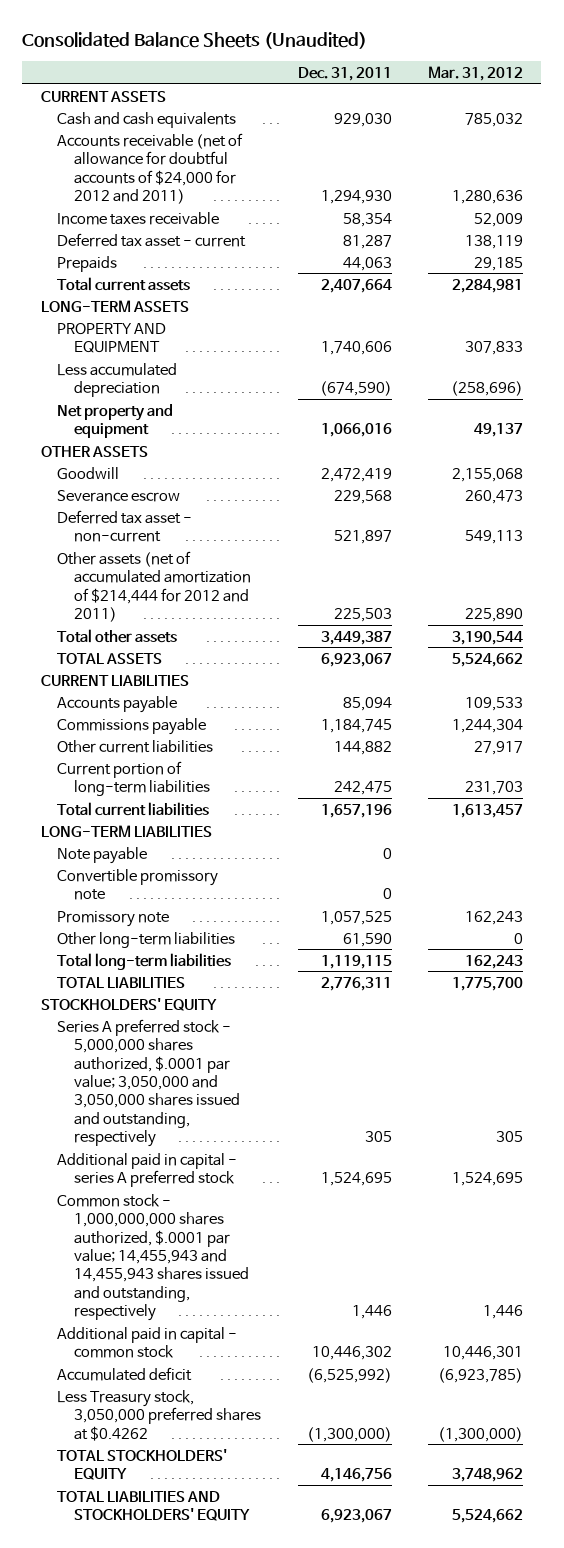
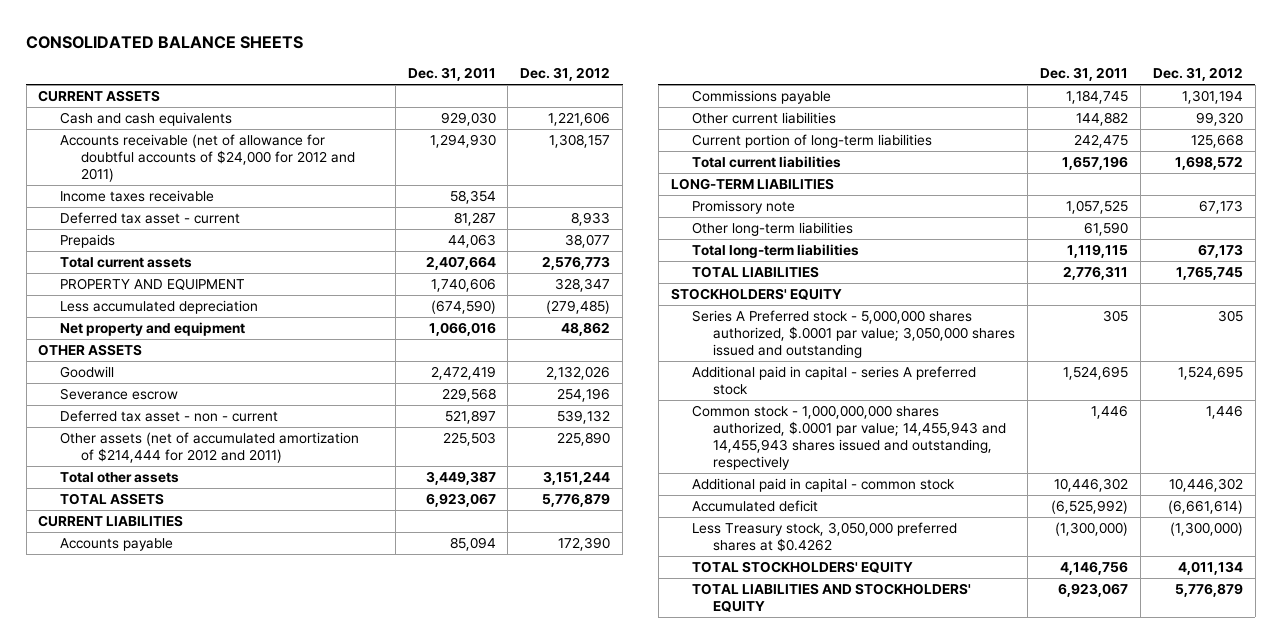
[22,32,368,50] Consolidated Balance Sheets (Unaudited) -> [26,36,304,50] CONSOLIDATED BALANCE SHEETS
[428,65,524,81] Mar. 31, 2012 -> none
none -> [520,67,611,82] Dec. 31, 2012
[40,299,189,312] LONG-TERM ASSETS -> none
[57,509,193,543] Deferred tax asset - non-current -> [59,410,278,423] Deferred tax asset - non - current
[57,846,148,864] Note payable -> none
[57,868,219,901] Convertible promissory note -> none
[57,1018,241,1148] Series A preferred stock - 5,000,000 shares authorized, $.0001 par value; 3,050,000 and 3,050,000 shares issued and outstanding, respectively -> [691,310,1016,359] Series A Preferred stock - 5,000,000 shares authorized, $.0001 par value; 3,050,000 shares issued and outstanding

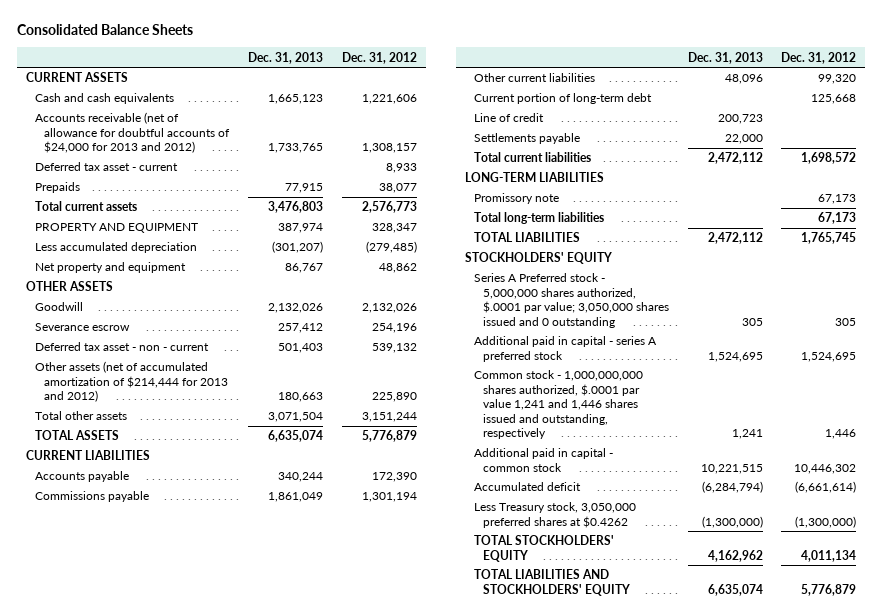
[26,36,304,50] CONSOLIDATED BALANCE SHEETS -> [16,24,193,36] Consolidated Balance Sheets
[407,67,496,82] Dec. 31, 2011 -> none
none -> [248,51,324,64] Dec. 31, 2013
[59,190,214,203] Income taxes receivable -> none
[59,134,355,183] Accounts receivable (net of allowance for doubtful accounts of $24,000 for 2012 and 2011) -> [34,112,230,154] Accounts receivable (net of allowance for doubtful accounts of $24,000 for 2013 and 2012)
[59,432,359,464] Other assets (net of accumulated amortization of $214,444 for 2012 and 2011) -> [34,361,228,403] Other assets (net of accumulated amortization of $214,444 for 2013 and 2012)
[691,134,932,149] Current portion of long-term liabilities -> [474,93,653,105] Current portion of long-term debt
none -> [474,113,545,123] Line of credit
none -> [474,133,581,145] Settlements payable
[691,222,853,237] Other long-term liabilities -> none
[691,310,1016,359] Series A Preferred stock - 5,000,000 shares authorized, $.0001 par value; 3,050,000 shares issued and outstanding -> [474,273,670,328] Series A Preferred stock - 5,000,000 shares authorized, $.0001 par value; 3,050,000 shares issued and 0 outstanding
[691,405,1007,471] Common stock - 1,000,000,000 shares authorized, $.0001 par value; 14,455,943 and 14,455,943 shares issued and outstanding, respectively -> [474,370,644,439] Common stock - 1,000,000,000 shares authorized, $.0001 par value 1,241 and 1,446 shares issued and outstanding, respectively

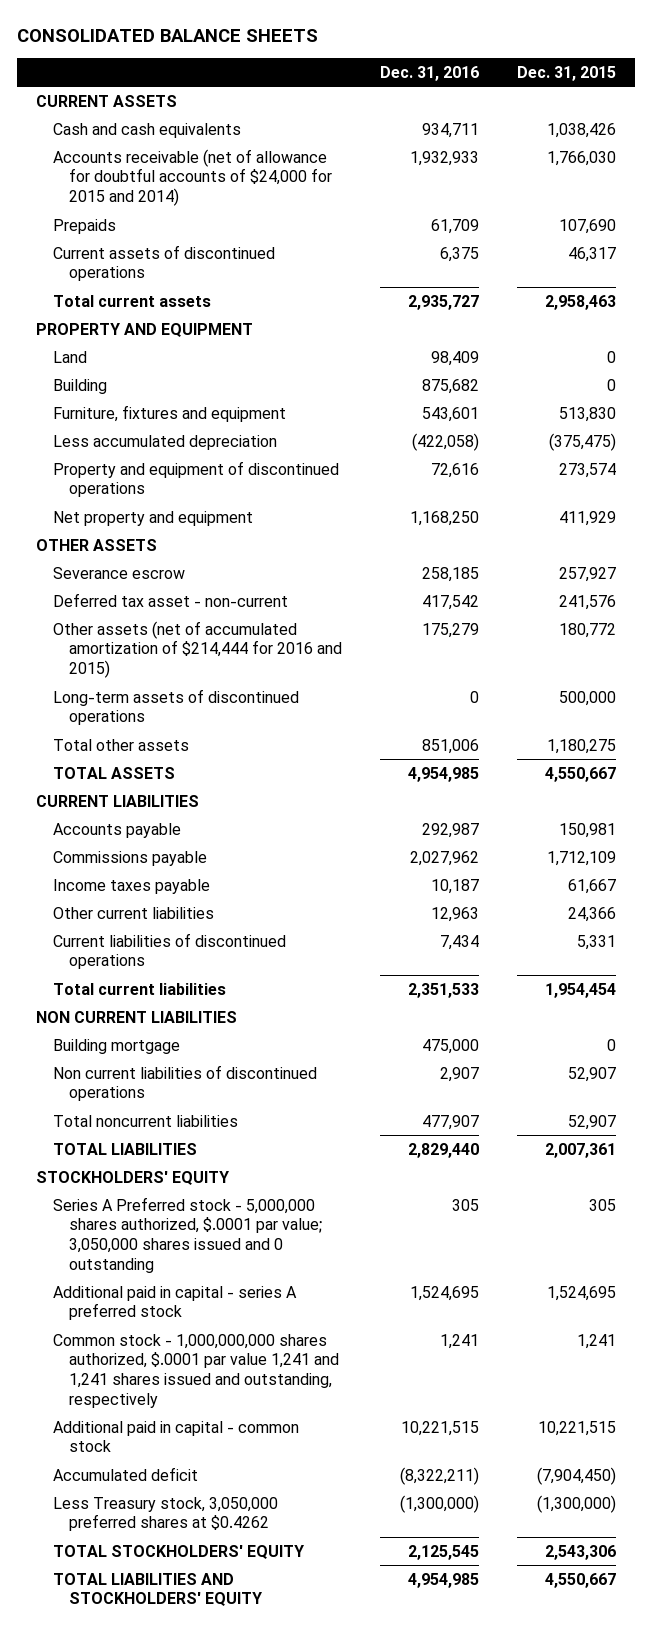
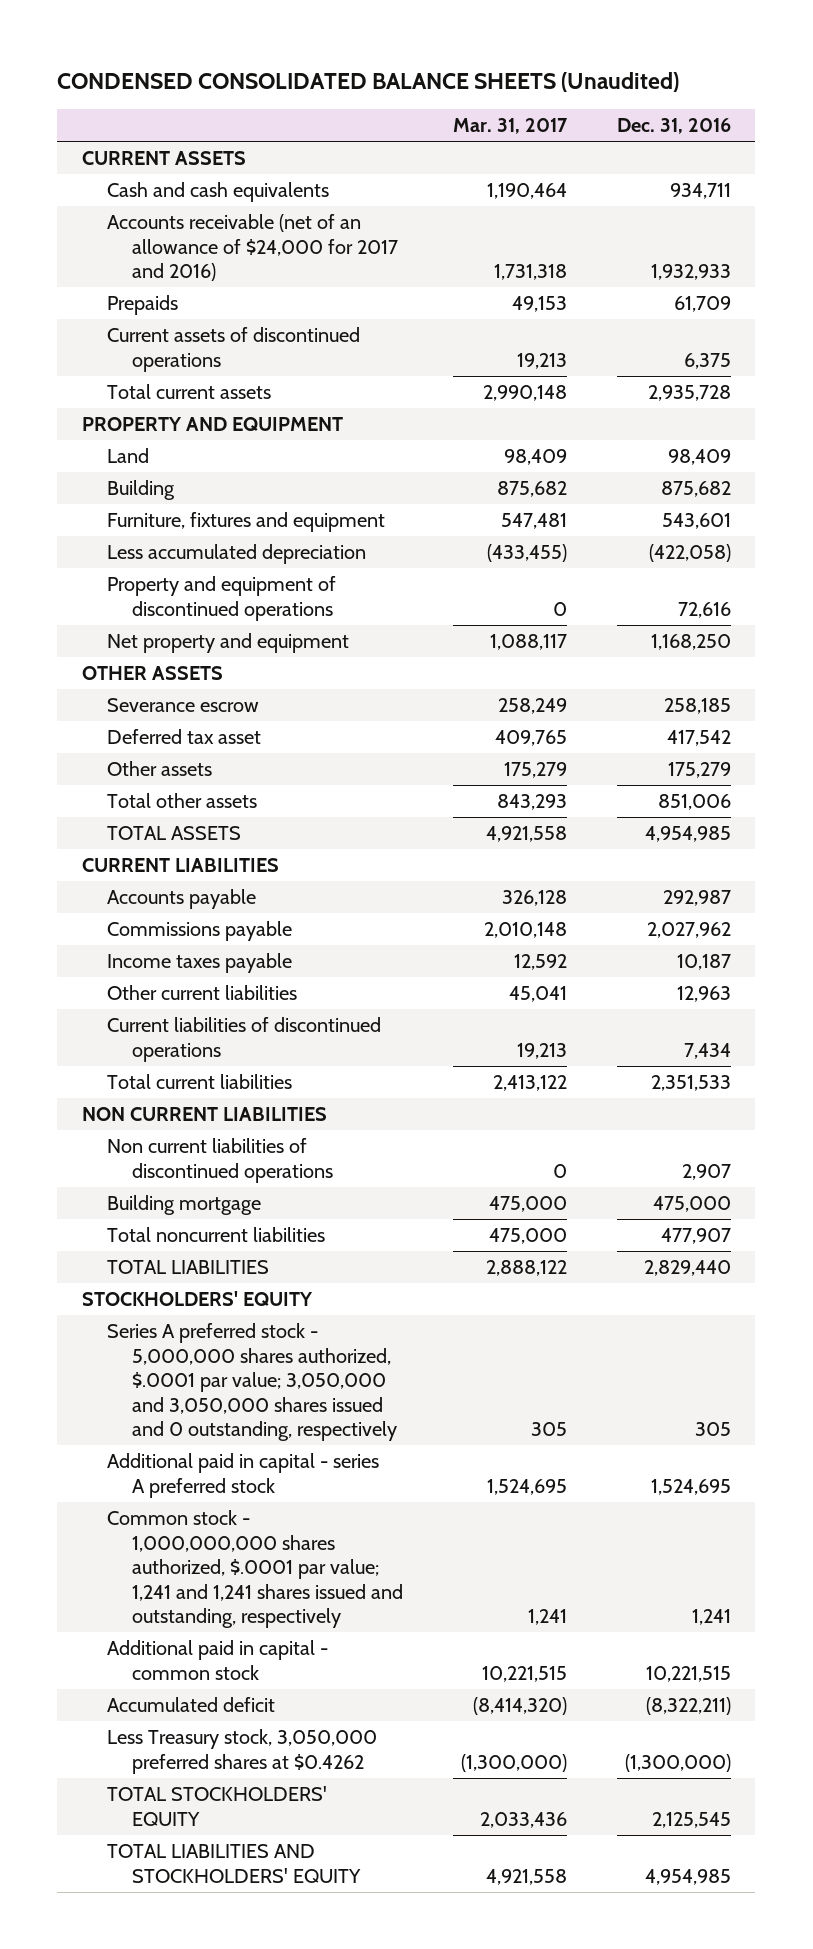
[17,29,319,43] CONSOLIDATED BALANCE SHEETS -> [57,71,680,92] CONDENSED CONSOLIDATED BALANCE SHEETS (Unaudited)
[517,65,617,81] Dec. 31, 2015 -> none
none -> [452,118,568,135] Mar. 31, 2017
[52,148,332,207] Accounts receivable (net of allowance for doubtful accounts of $24,000 for 2015 and 2014) -> [107,214,399,282] Accounts receivable (net of an allowance of $24,000 for 2017 and 2016)
[407,294,479,310] 2,935,727 -> [647,385,731,402] 2,935,728
[52,688,299,726] Long-term assets of discontinued operations -> none
[52,592,288,607] Deferred tax asset - non-current -> [107,729,262,745] Deferred tax asset
[52,620,342,679] Other assets (net of accumulated amortization of $214,444 for 2016 and 2015) -> [107,761,213,777] Other assets
[52,1038,180,1054] Building mortgage -> [107,1195,262,1216] Building mortgage
[52,1196,322,1273] Series A Preferred stock - 5,000,000 shares authorized, $.0001 par value; 3,050,000 shares issued and 0 outstanding -> [107,1323,398,1442] Series A preferred stock - 5,000,000 shares authorized, $.0001 par value; 3,050,000 and 3,050,000 shares issued and 0 outstanding, respectively
[52,1333,339,1408] Common stock - 1,000,000,000 shares authorized, $.0001 par value 1,241 and 1,241 shares issued and outstanding, respectively -> [107,1510,404,1629] Common stock - 1,000,000,000 shares authorized, $.0001 par value; 1,241 and 1,241 shares issued and outstanding, respectively

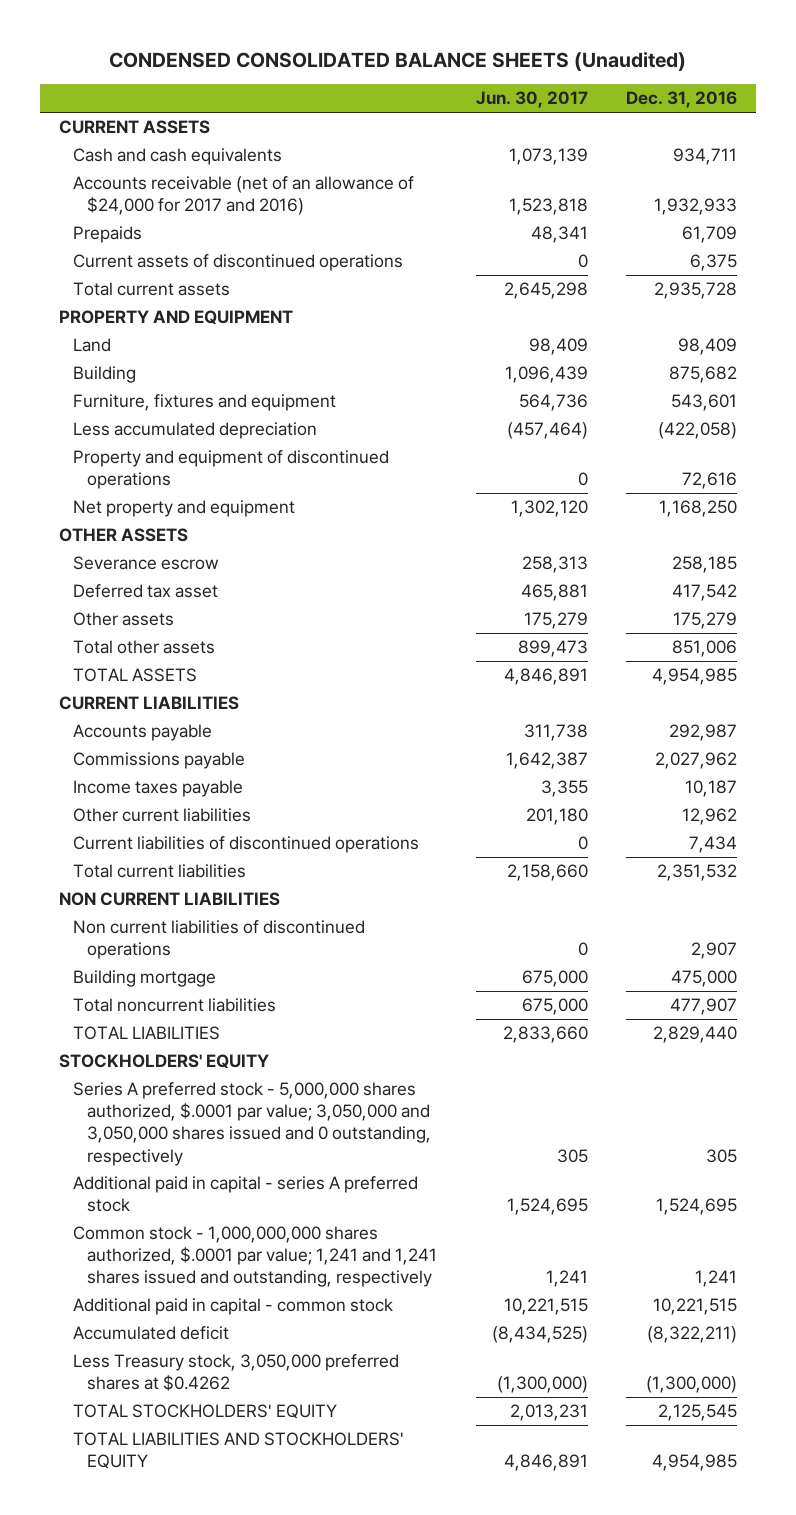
[452,118,568,135] Mar. 31, 2017 -> none
none -> [475,91,588,109] Jun. 30, 2017
[676,986,731,1003] 12,963 -> [682,808,738,826] 12,962
[650,1075,731,1092] 2,351,533 -> [657,864,738,882] 2,351,532

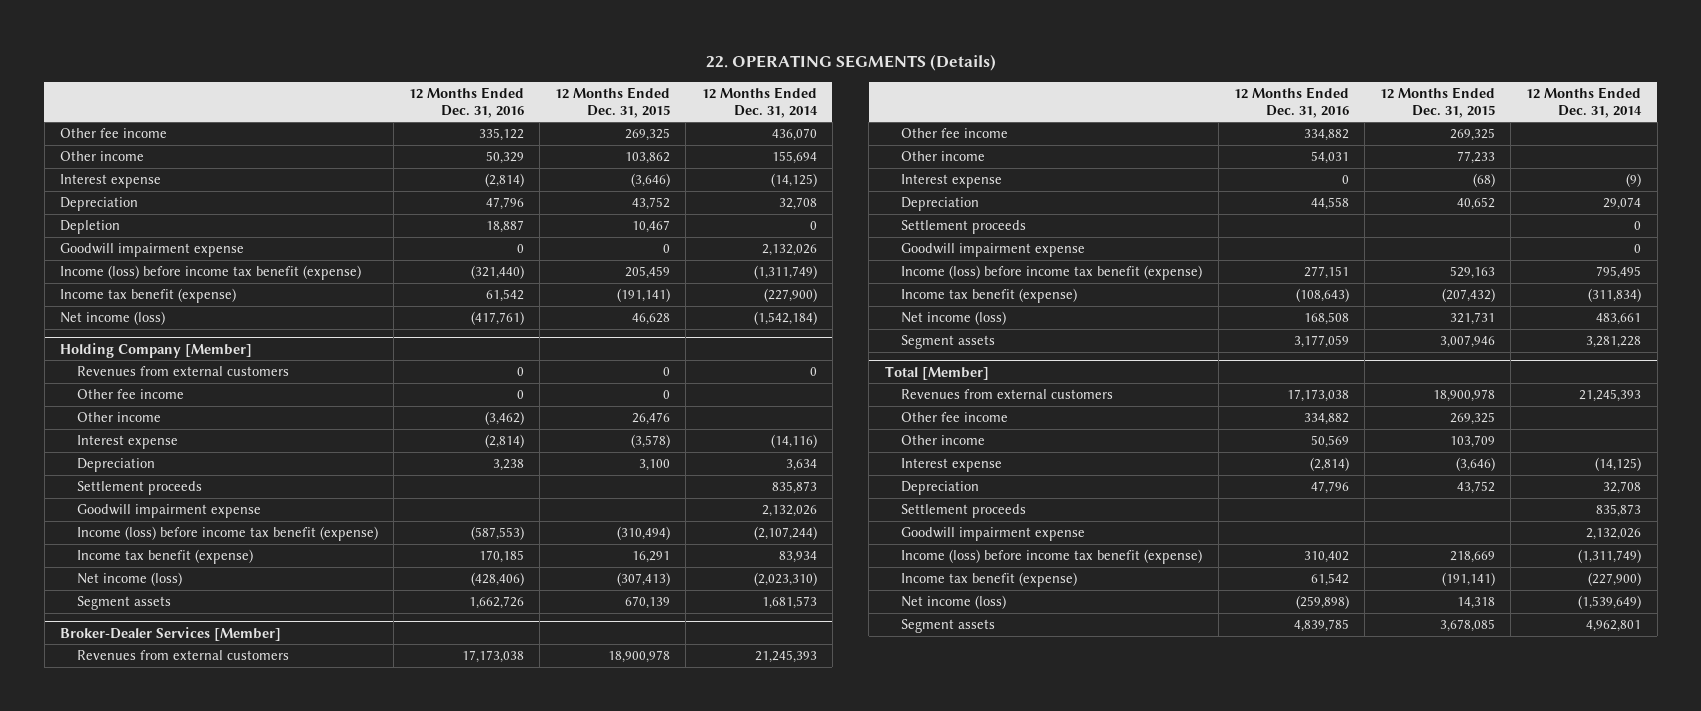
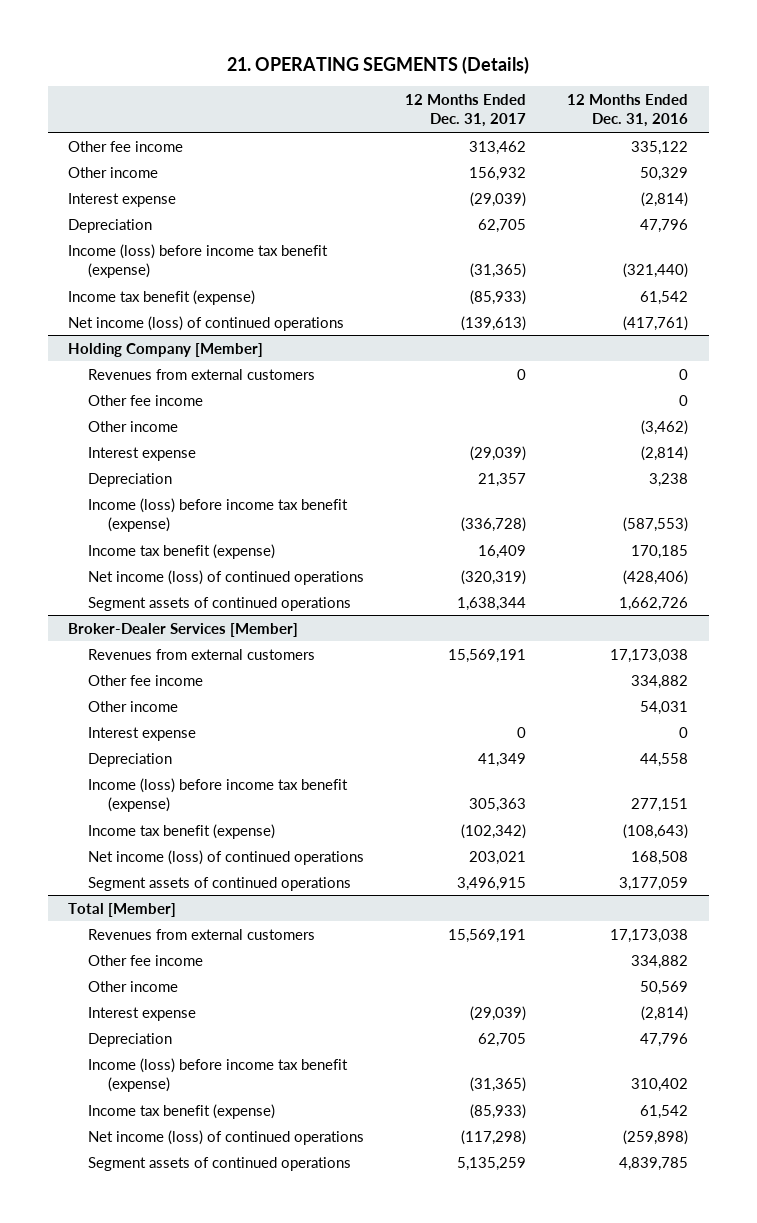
[705,53,996,71] 22. OPERATING SEGMENTS (Details) -> [227,56,530,75] 21. OPERATING SEGMENTS (Details)
[555,86,671,118] 12 Months Ended Dec. 31, 2015 -> none
[701,86,818,118] 12 Months Ended Dec. 31, 2014 -> none
none -> [405,93,527,128] 12 Months Ended Dec. 31, 2017
[59,220,120,235] Depletion -> none
[59,243,244,258] Goodwill impairment expense -> none
[59,311,165,326] Net income (loss) -> [68,315,345,331] Net income (loss) of continued operations
[76,481,202,496] Settlement proceeds -> none
[76,504,261,519] Goodwill impairment expense -> none
[76,572,182,587] Net income (loss) -> [88,569,365,585] Net income (loss) of continued operations
[76,596,171,611] Segment assets -> [88,596,352,611] Segment assets of continued operations
[901,220,1027,235] Settlement proceeds -> none
[901,243,1086,258] Goodwill impairment expense -> none
[901,311,1007,326] Net income (loss) -> [88,849,365,865] Net income (loss) of continued operations
[901,335,996,350] Segment assets -> [88,876,352,891] Segment assets of continued operations
[901,504,1027,519] Settlement proceeds -> none
[901,527,1086,542] Goodwill impairment expense -> none
[901,595,1007,610] Net income (loss) -> [88,1129,365,1145] Net income (loss) of continued operations
[901,619,996,634] Segment assets -> [88,1156,352,1171] Segment assets of continued operations

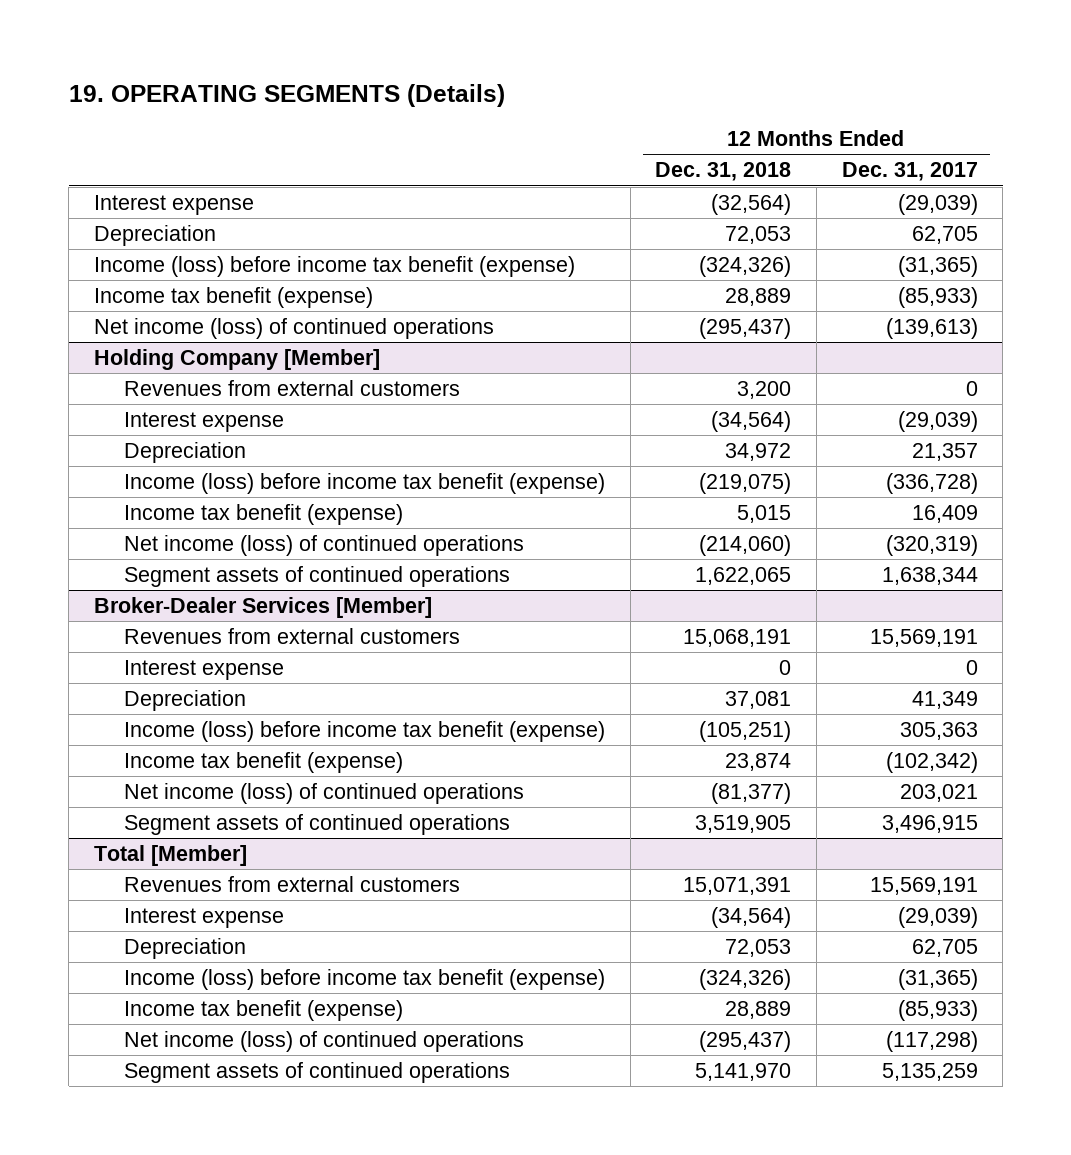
[227,56,530,75] 21. OPERATING SEGMENTS (Details) -> [68,83,505,107] 19. OPERATING SEGMENTS (Details)
[567,93,689,128] 12 Months Ended Dec. 31, 2016 -> none
none -> [655,162,792,182] Dec. 31, 2018
[68,140,184,152] Other fee income -> none
[68,166,159,178] Other income -> none
[88,394,204,406] Other fee income -> none
[88,420,179,432] Other income -> none
[88,674,204,686] Other fee income -> none
[88,700,179,712] Other income -> none
[88,954,204,966] Other fee income -> none
[88,980,179,992] Other income -> none

